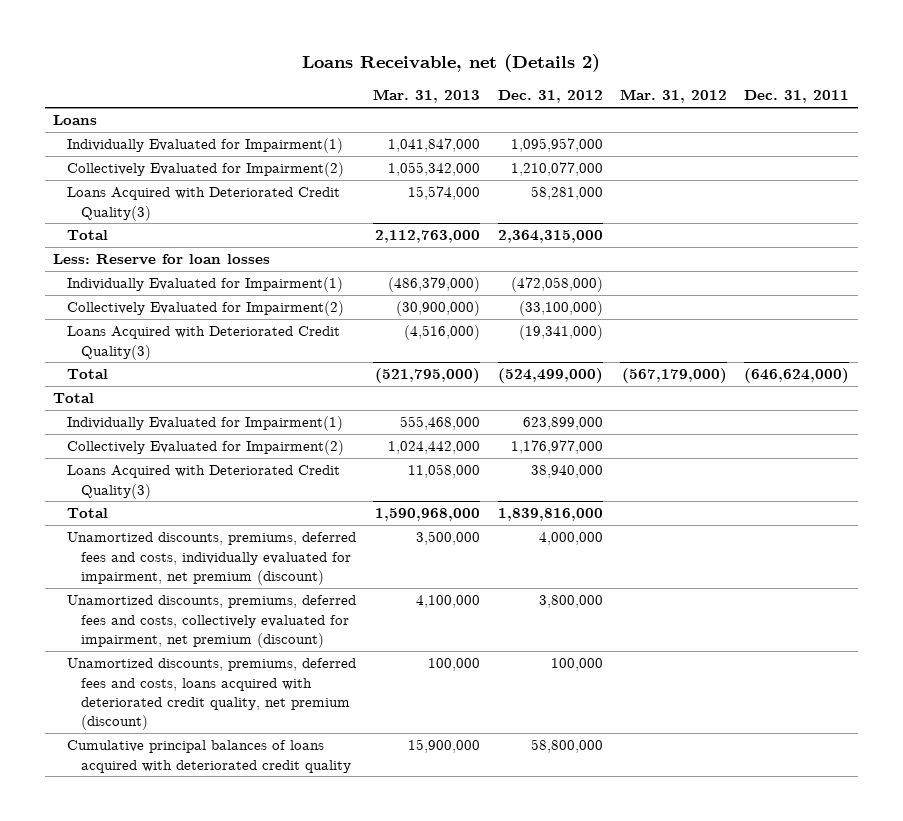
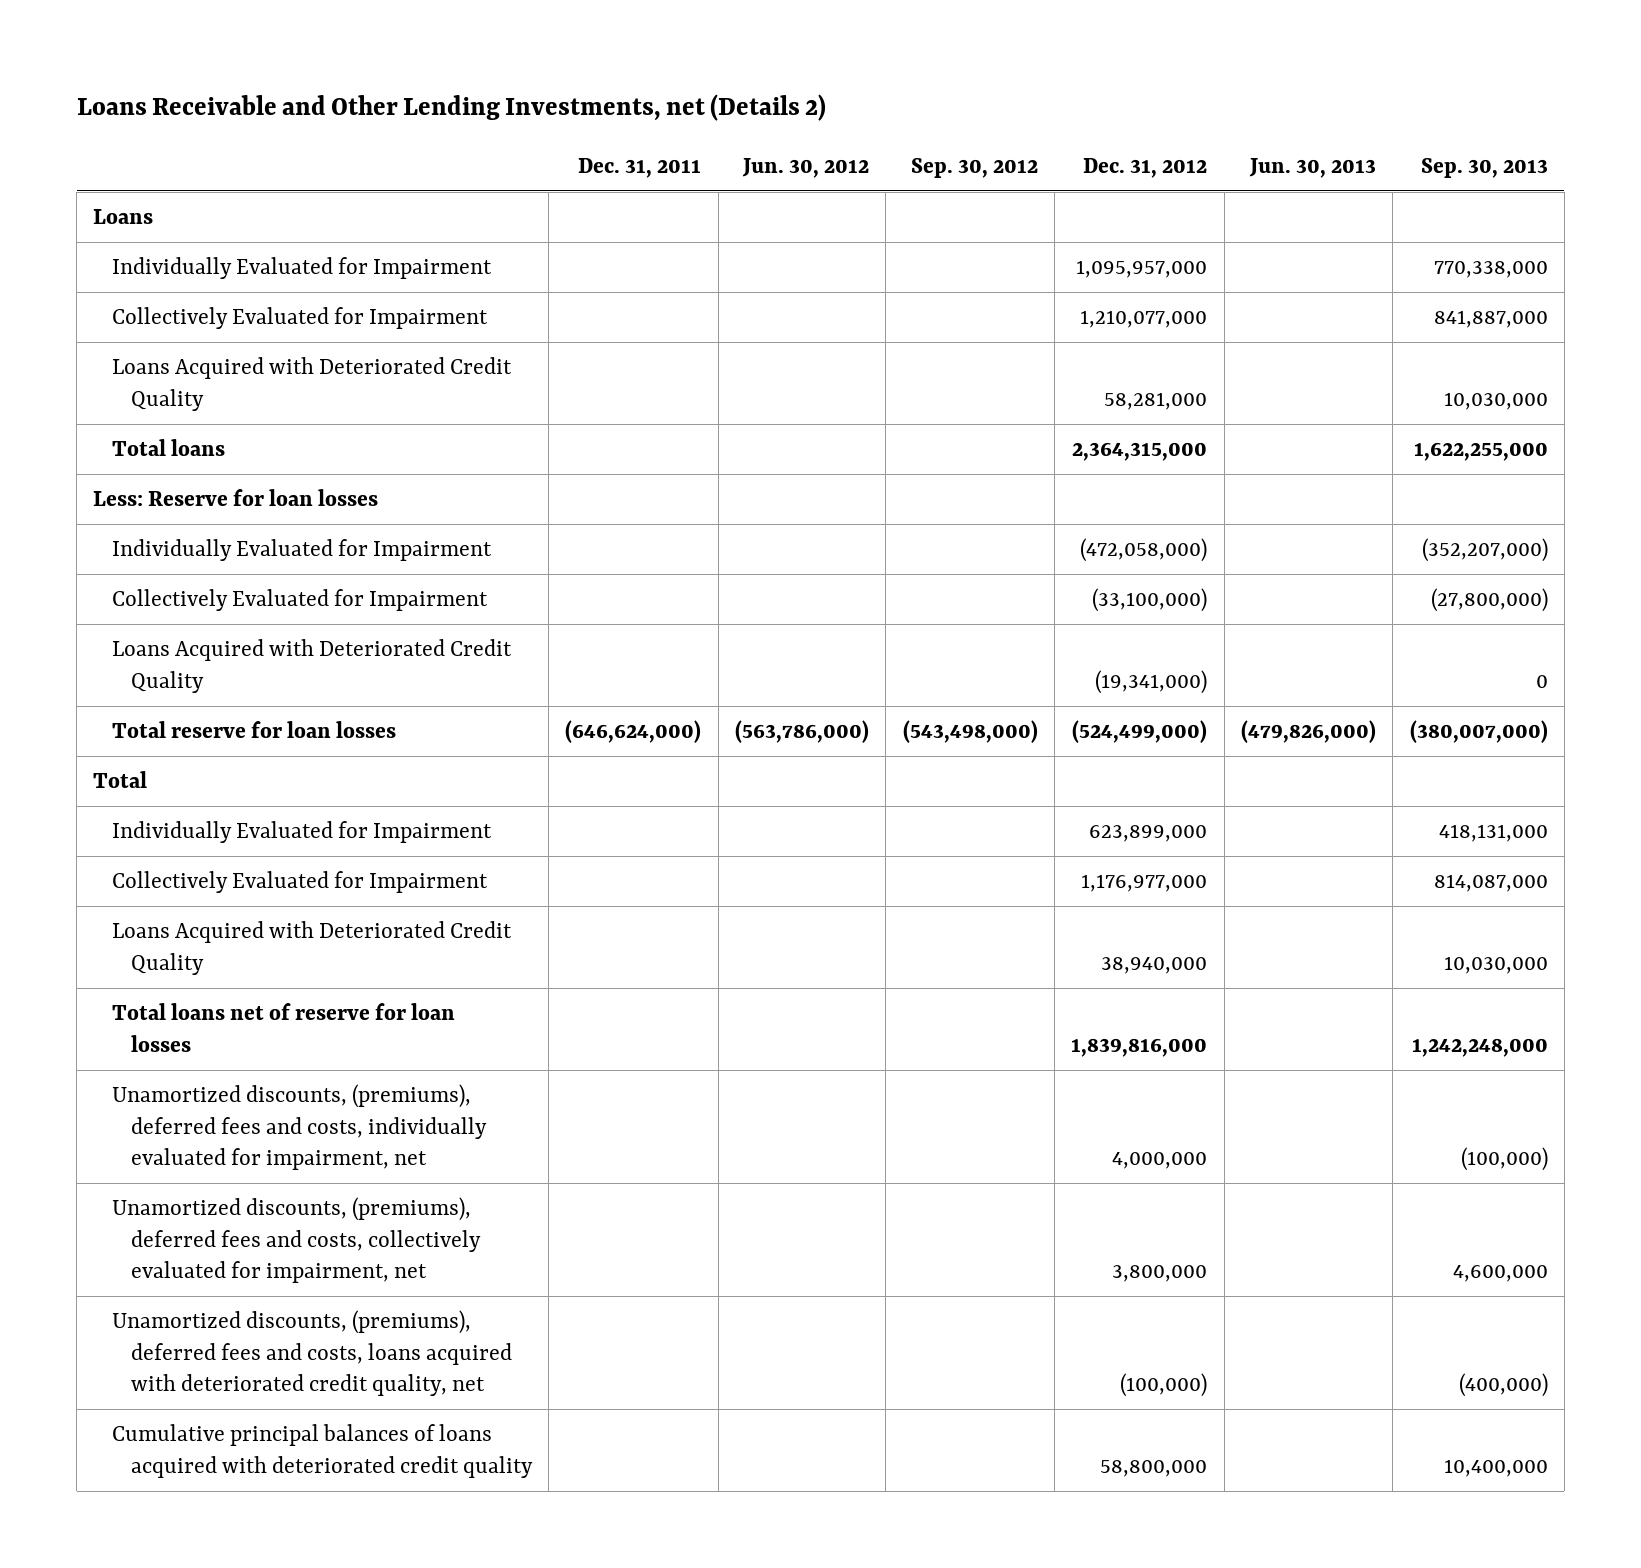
[302,54,601,73] Loans Receivable, net (Details 2) -> [76,94,826,122] Loans Receivable and Other Lending Investments, net (Details 2)
[373,89,481,104] Mar. 31, 2013 -> none
[619,89,727,104] Mar. 31, 2012 -> none
none -> [742,157,870,178] Jun. 30, 2012
none -> [910,157,1038,178] Sep. 30, 2012
none -> [1248,157,1376,178] Jun. 30, 2013
none -> [1420,157,1548,178] Sep. 30, 2013
[67,138,344,154] Individually Evaluated for Impairment(1) -> [112,257,493,280] Individually Evaluated for Impairment
[67,162,345,178] Collectively Evaluated for Impairment(2) -> [112,307,489,330] Collectively Evaluated for Impairment
[67,187,341,221] Loans Acquired with Deteriorated Credit Quality(3) -> [112,357,513,411] Loans Acquired with Deteriorated Credit Quality
[67,230,109,241] Total -> [112,439,226,457] Total loans
[67,277,344,293] Individually Evaluated for Impairment(1) -> [112,539,493,562] Individually Evaluated for Impairment
[67,301,345,317] Collectively Evaluated for Impairment(2) -> [112,589,489,612] Collectively Evaluated for Impairment
[67,326,341,360] Loans Acquired with Deteriorated Credit Quality(3) -> [112,639,513,693] Loans Acquired with Deteriorated Credit Quality
[67,369,109,380] Total -> [112,721,397,739] Total reserve for loan losses
[67,416,344,432] Individually Evaluated for Impairment(1) -> [112,821,493,844] Individually Evaluated for Impairment
[67,440,345,456] Collectively Evaluated for Impairment(2) -> [112,871,489,894] Collectively Evaluated for Impairment
[67,465,341,499] Loans Acquired with Deteriorated Credit Quality(3) -> [112,921,513,975] Loans Acquired with Deteriorated Credit Quality
[67,508,109,519] Total -> [112,1003,456,1052] Total loans net of reserve for loan losses
[67,532,357,585] Unamortized discounts, premiums, deferred fees and costs, individually evaluated for impairment, net premium (discount) -> [112,1084,487,1171] Unamortized discounts, (premiums), deferred fees and costs, individually evaluated for impairment, net
[67,595,357,648] Unamortized discounts, premiums, deferred fees and costs, collectively evaluated for impairment, net premium (discount) -> [112,1197,481,1284] Unamortized discounts, (premiums), deferred fees and costs, collectively evaluated for impairment, net
[67,658,357,731] Unamortized discounts, premiums, deferred fees and costs, loans acquired with deteriorated credit quality, net premium (discount) -> [112,1310,512,1397] Unamortized discounts, (premiums), deferred fees and costs, loans acquired with deteriorated credit quality, net
[550,658,603,672] 100,000 -> [1120,1373,1208,1398] (100,000)

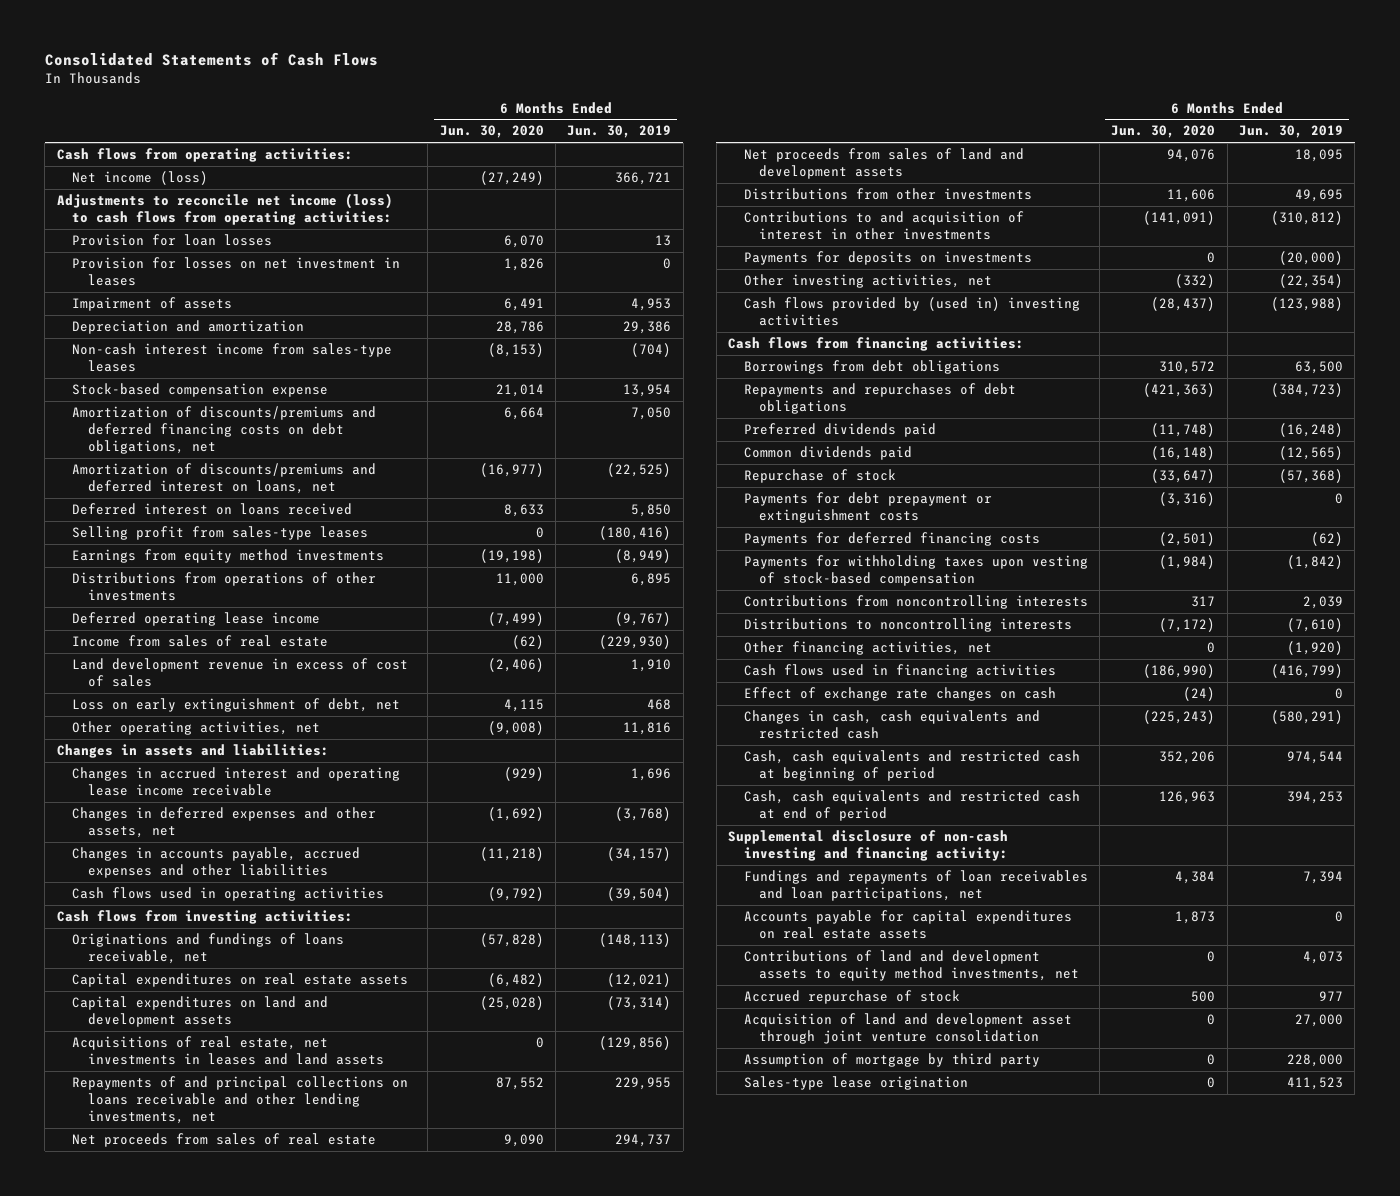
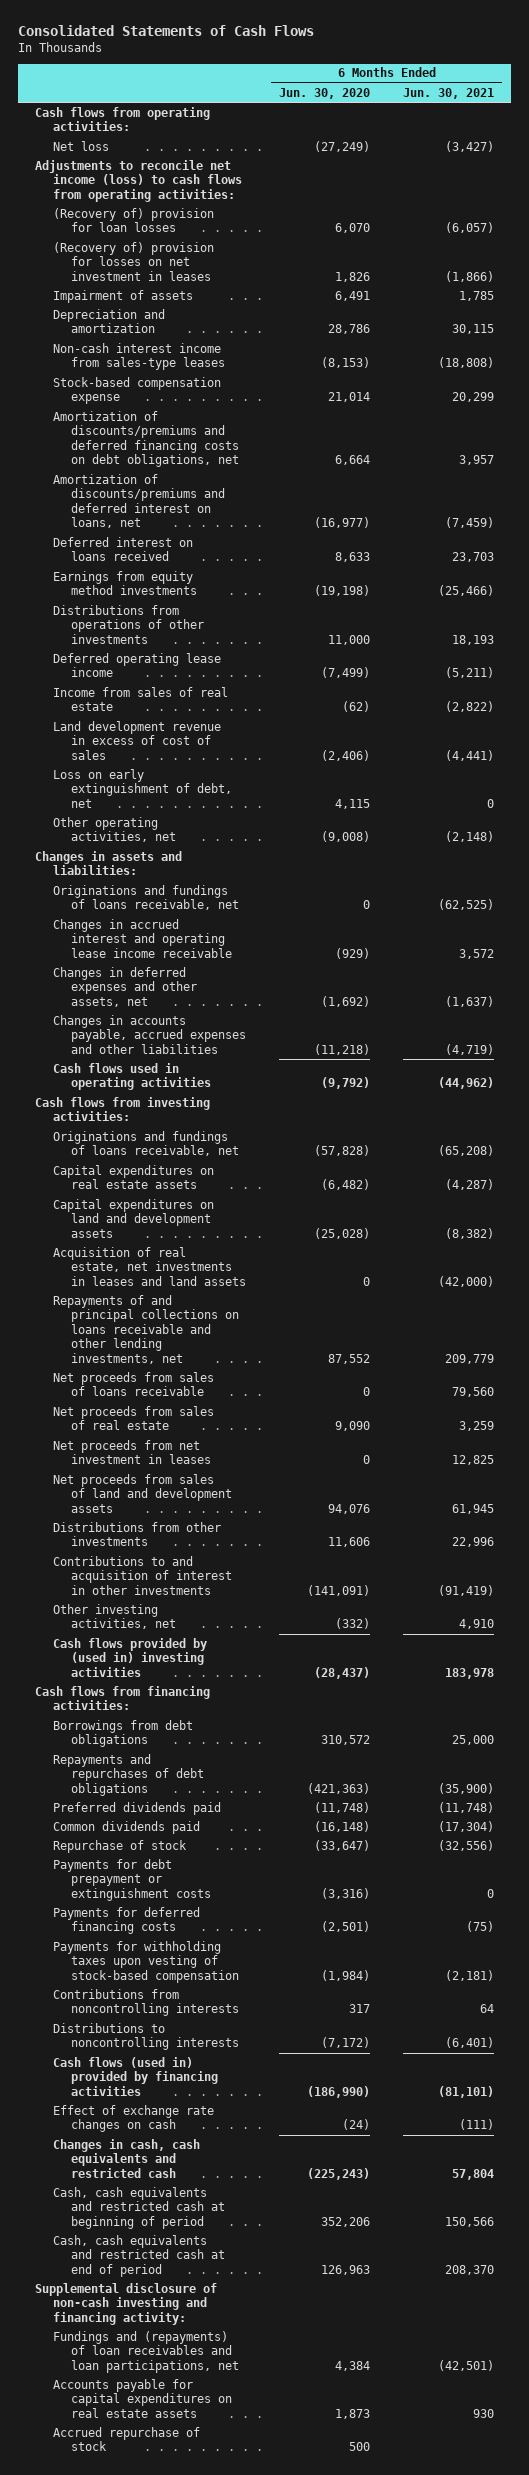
[567,125,672,139] Jun. 30, 2019 -> none
none -> [403,87,495,99] Jun. 30, 2021
[72,171,209,186] Net income (loss) -> [52,140,109,151] Net loss
[72,234,273,247] Provision for loan losses -> [52,207,214,233] (Recovery of) provision for loan losses
[72,257,401,286] Provision for losses on net investment in leases -> [52,241,214,281] (Recovery of) provision for losses on net investment in leases
[72,526,369,541] Selling profit from sales-type leases -> none
none -> [52,884,239,911] Originations and fundings of loans receivable, net
[72,1036,384,1065] Acquisitions of real estate, net investments in leases and land assets -> [52,1246,246,1286] Acquisition of real estate, net investments in leases and land assets
none -> [52,1371,214,1397] Net proceeds from sales of loans receivable
none -> [52,1439,211,1465] Net proceeds from net investment in leases
[743,251,1032,266] Payments for deposits on investments -> none
[743,641,992,656] Other financing activities, net -> none
[743,664,1056,679] Cash flows used in financing activities -> [52,2056,218,2096] Cash flows (used in) provided by financing activities
[743,870,1088,901] Fundings and repayments of loan receivables and loan participations, net -> [52,2330,239,2373] Fundings and (repayments) of loan receivables and loan participations, net
[743,950,1080,981] Contributions of land and development assets to equity method investments, net -> none
[743,1013,1072,1044] Acquisition of land and development asset through joint venture consolidation -> none
[743,1053,1040,1068] Assumption of mortgage by third party -> none
[743,1076,968,1091] Sales-type lease origination -> none

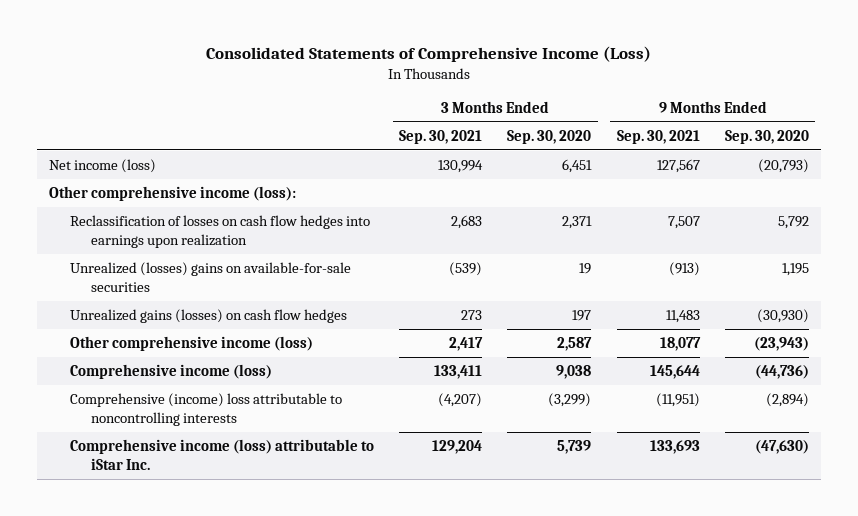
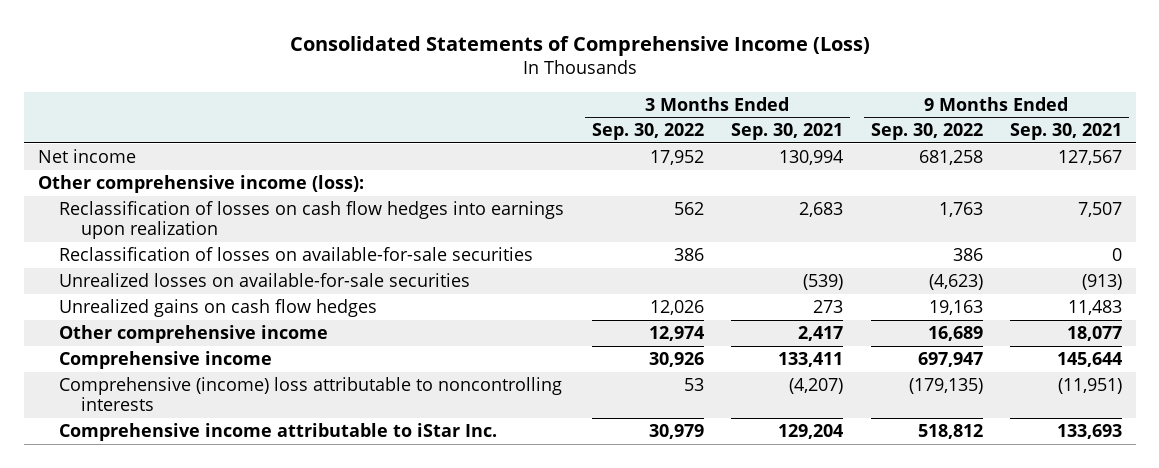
[507,129,592,144] Sep. 30, 2020 -> none
[724,129,809,144] Sep. 30, 2020 -> none
none -> [591,123,704,141] Sep. 30, 2022
none -> [870,123,983,141] Sep. 30, 2022
[49,158,157,173] Net income (loss) -> [37,148,136,163] Net income
none -> [59,246,534,261] Reclassification of losses on available-for-sale securities
[70,261,352,292] Unrealized (losses) gains on available-for-sale securities -> [59,272,471,287] Unrealized losses on available-for-sale securities
[70,308,348,323] Unrealized gains (losses) on cash flow hedges -> [59,298,378,317] Unrealized gains on cash flow hedges
[70,335,314,351] Other comprehensive income (loss) -> [59,324,329,343] Other comprehensive income
[70,363,273,379] Comprehensive income (loss) -> [59,350,273,369] Comprehensive income
[70,438,375,470] Comprehensive income (loss) attributable to iStar Inc. -> [59,422,498,441] Comprehensive income attributable to iStar Inc.

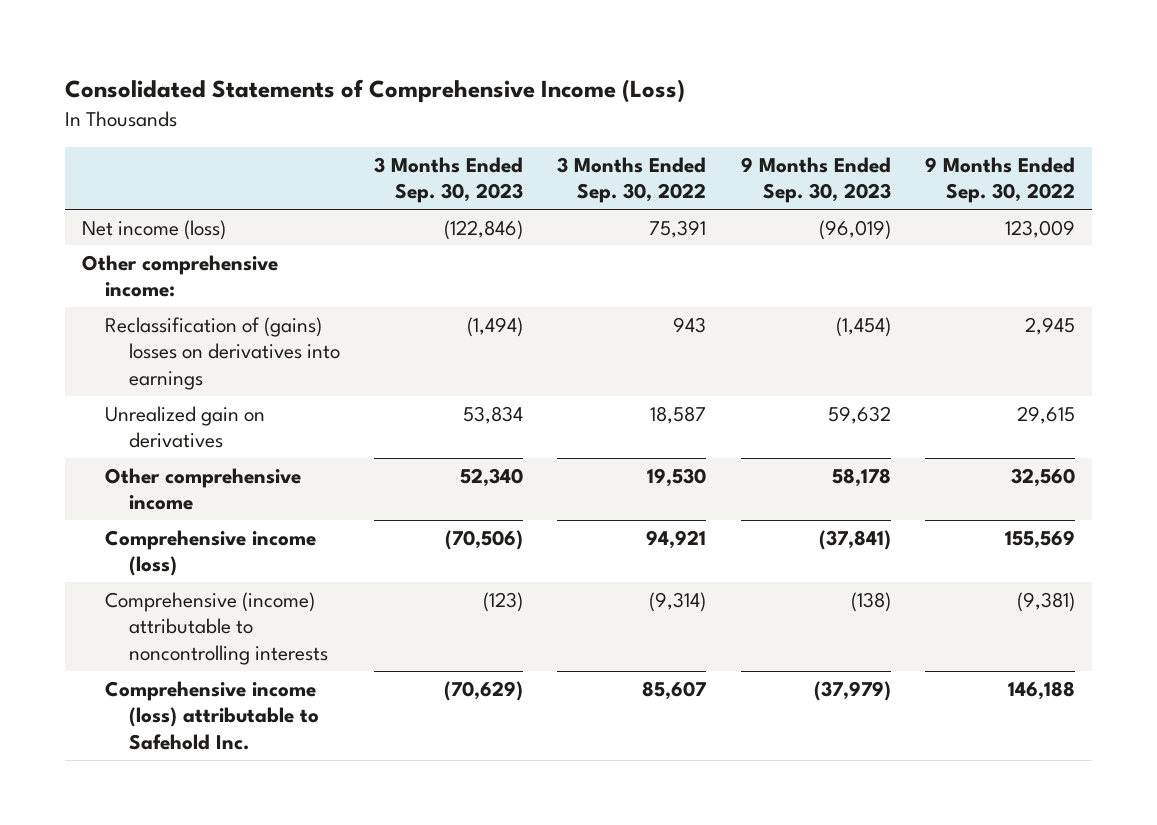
[731,123,844,141] Sep. 30, 2021 -> none
[1009,123,1122,141] Sep. 30, 2021 -> none
none -> [374,156,524,204] 3 Months Ended Sep. 30, 2023
none -> [740,156,891,204] 9 Months Ended Sep. 30, 2023
[59,246,534,261] Reclassification of losses on available-for-sale securities -> none
[59,272,471,287] Unrealized losses on available-for-sale securities -> none
[37,148,136,163] Net income -> [81,219,226,240] Net income (loss)
[649,149,704,165] 17,952 -> [649,219,707,238] 75,391
[918,149,983,165] 681,258 -> [1004,219,1075,238] 123,009
[37,174,364,193] Other comprehensive income (loss): -> [81,254,278,298] Other comprehensive income:
[59,200,565,240] Reclassification of losses on cash flow hedges into earnings upon realization -> [105,316,340,391] Reclassification of (gains) losses on derivatives into earnings
[673,201,704,215] 562 -> [673,316,707,333] 943
[938,201,983,217] 1,763 -> [1024,316,1075,335] 2,945
[59,298,378,317] Unrealized gains on cash flow hedges -> [105,405,266,449] Unrealized gain on derivatives
[649,299,704,315] 12,026 -> [650,405,707,424] 18,587
[928,299,983,315] 19,163 -> [1016,405,1075,424] 29,615
[648,325,704,341] 12,974 -> [647,467,707,487] 19,530
[927,325,983,341] 16,689 -> [1010,467,1075,487] 32,560
[59,350,273,369] Comprehensive income -> [105,529,317,577] Comprehensive income (loss)
[648,351,704,367] 30,926 -> [646,529,707,549] 94,921
[917,351,983,367] 697,947 -> [1004,529,1075,549] 155,569
[59,376,563,412] Comprehensive (income) loss attributable to noncontrolling interests -> [105,591,328,666] Comprehensive (income) attributable to noncontrolling interests
[683,377,704,391] 53 -> [649,591,707,612] (9,314)
[908,377,983,394] (179,135) -> [1016,591,1075,612] (9,381)
[59,422,498,441] Comprehensive income attributable to iStar Inc. -> [105,680,319,751] Comprehensive income (loss) attributable to Safehold Inc.
[648,423,704,439] 30,979 -> [642,680,707,700] 85,607
[917,423,983,439] 518,812 -> [1007,680,1075,700] 146,188

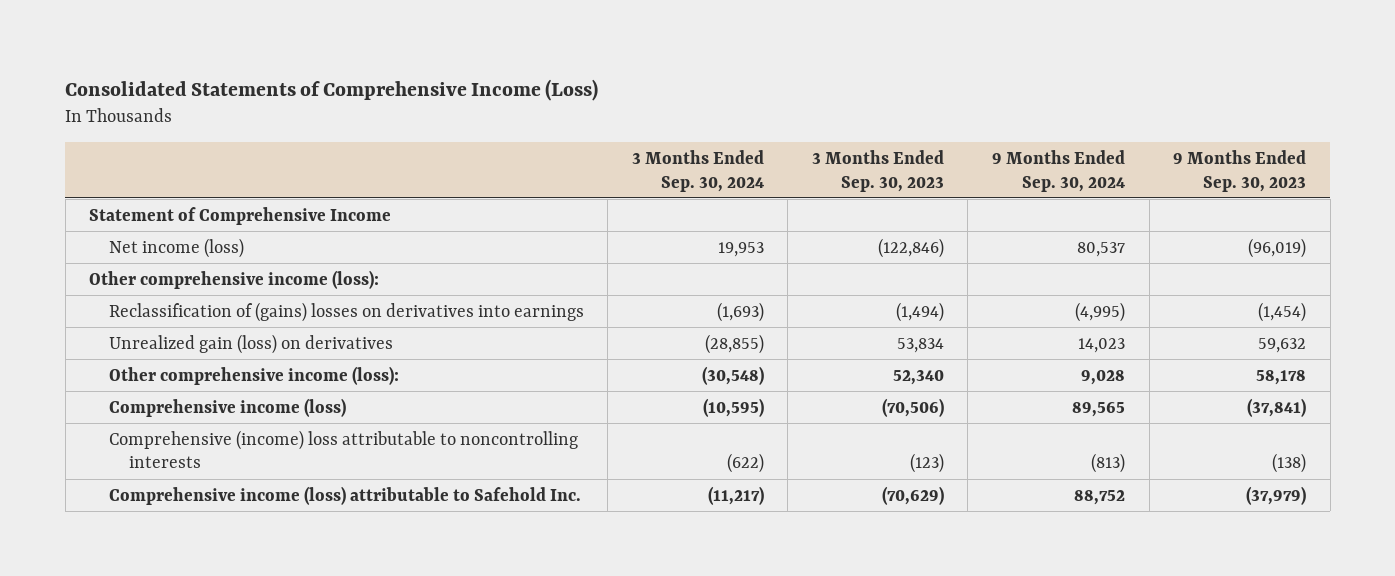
[557,156,707,204] 3 Months Ended Sep. 30, 2022 -> none
[924,156,1075,204] 9 Months Ended Sep. 30, 2022 -> none
none -> [631,149,764,192] 3 Months Ended Sep. 30, 2024
none -> [991,149,1125,192] 9 Months Ended Sep. 30, 2024
none -> [89,206,392,225] Statement of Comprehensive Income
[81,254,278,298] Other comprehensive income: -> [89,269,380,289] Other comprehensive income (loss):
[105,405,266,449] Unrealized gain on derivatives -> [108,333,393,354] Unrealized gain (loss) on derivatives
[105,467,302,511] Other comprehensive income -> [108,365,399,385] Other comprehensive income (loss):
[105,591,328,666] Comprehensive (income) attributable to noncontrolling interests -> [108,429,578,469] Comprehensive (income) loss attributable to noncontrolling interests

